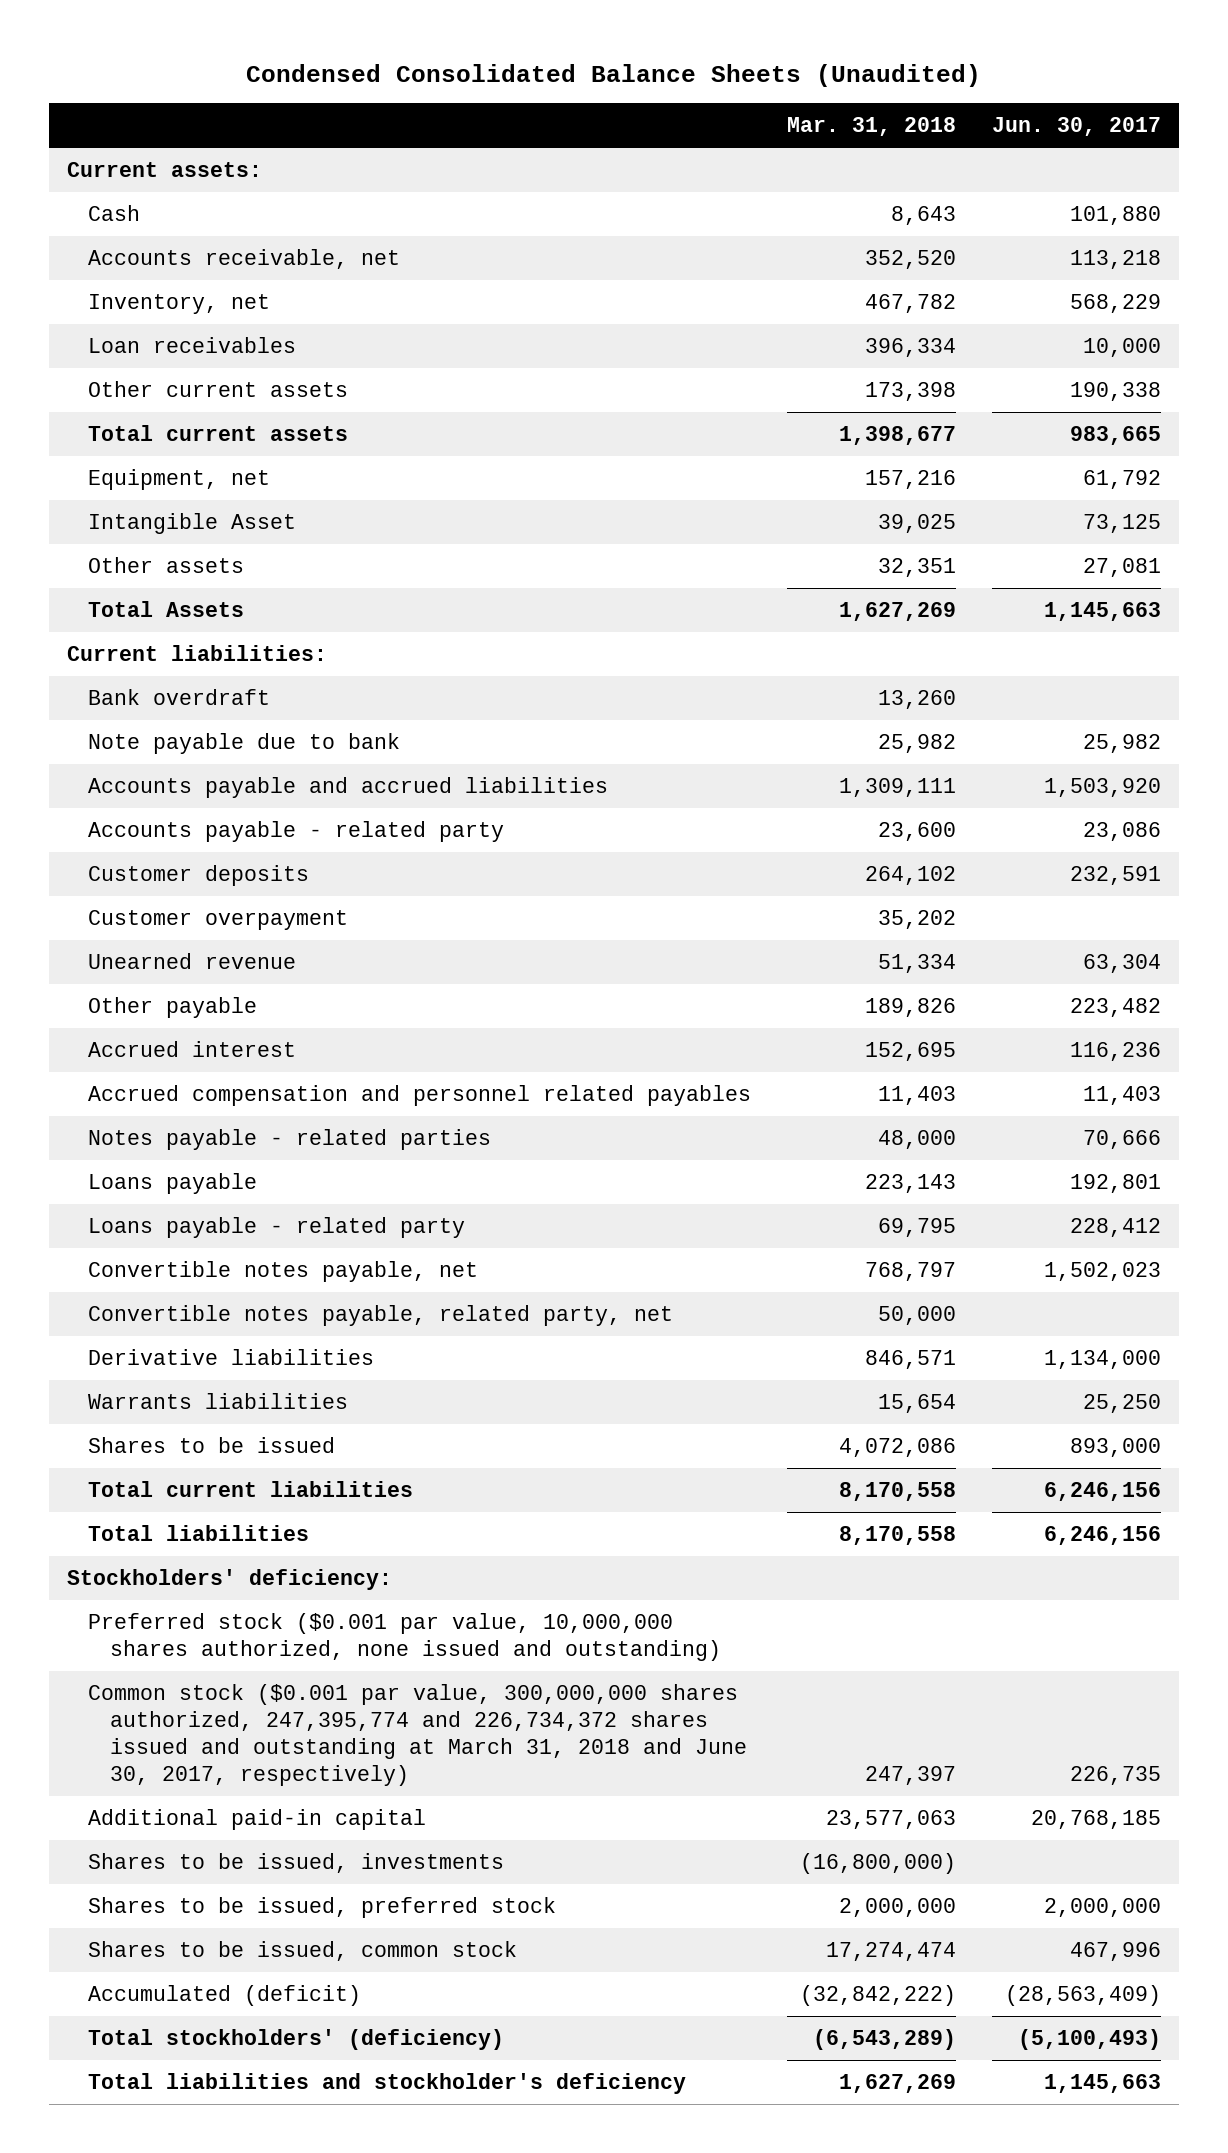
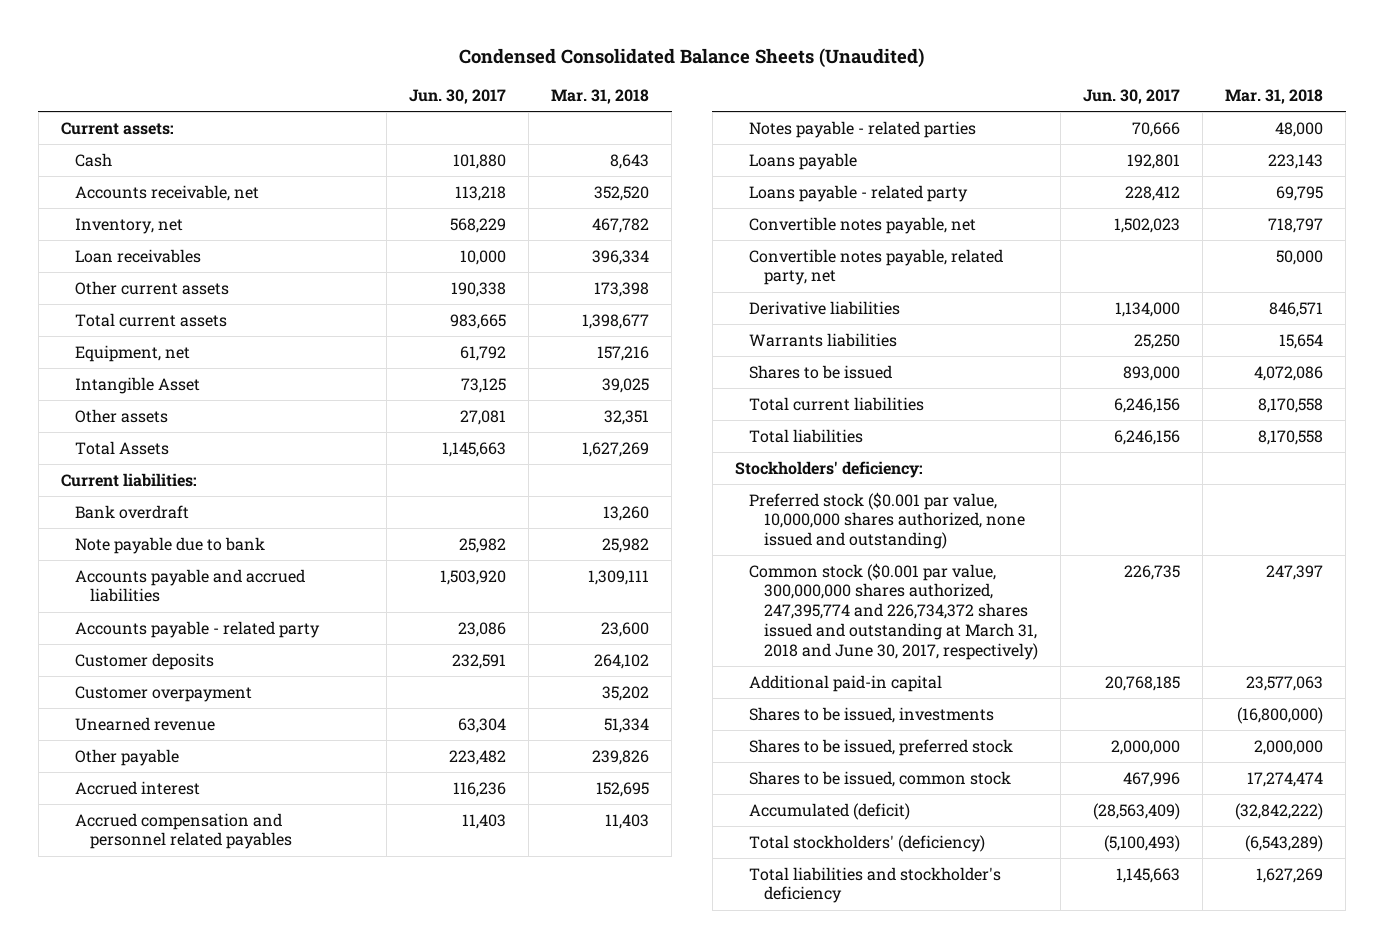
[865,998,957,1018] 189,826 -> [592,749,650,765] 239,826
[865,1262,957,1282] 768,797 -> [1268,217,1324,233] 718,797

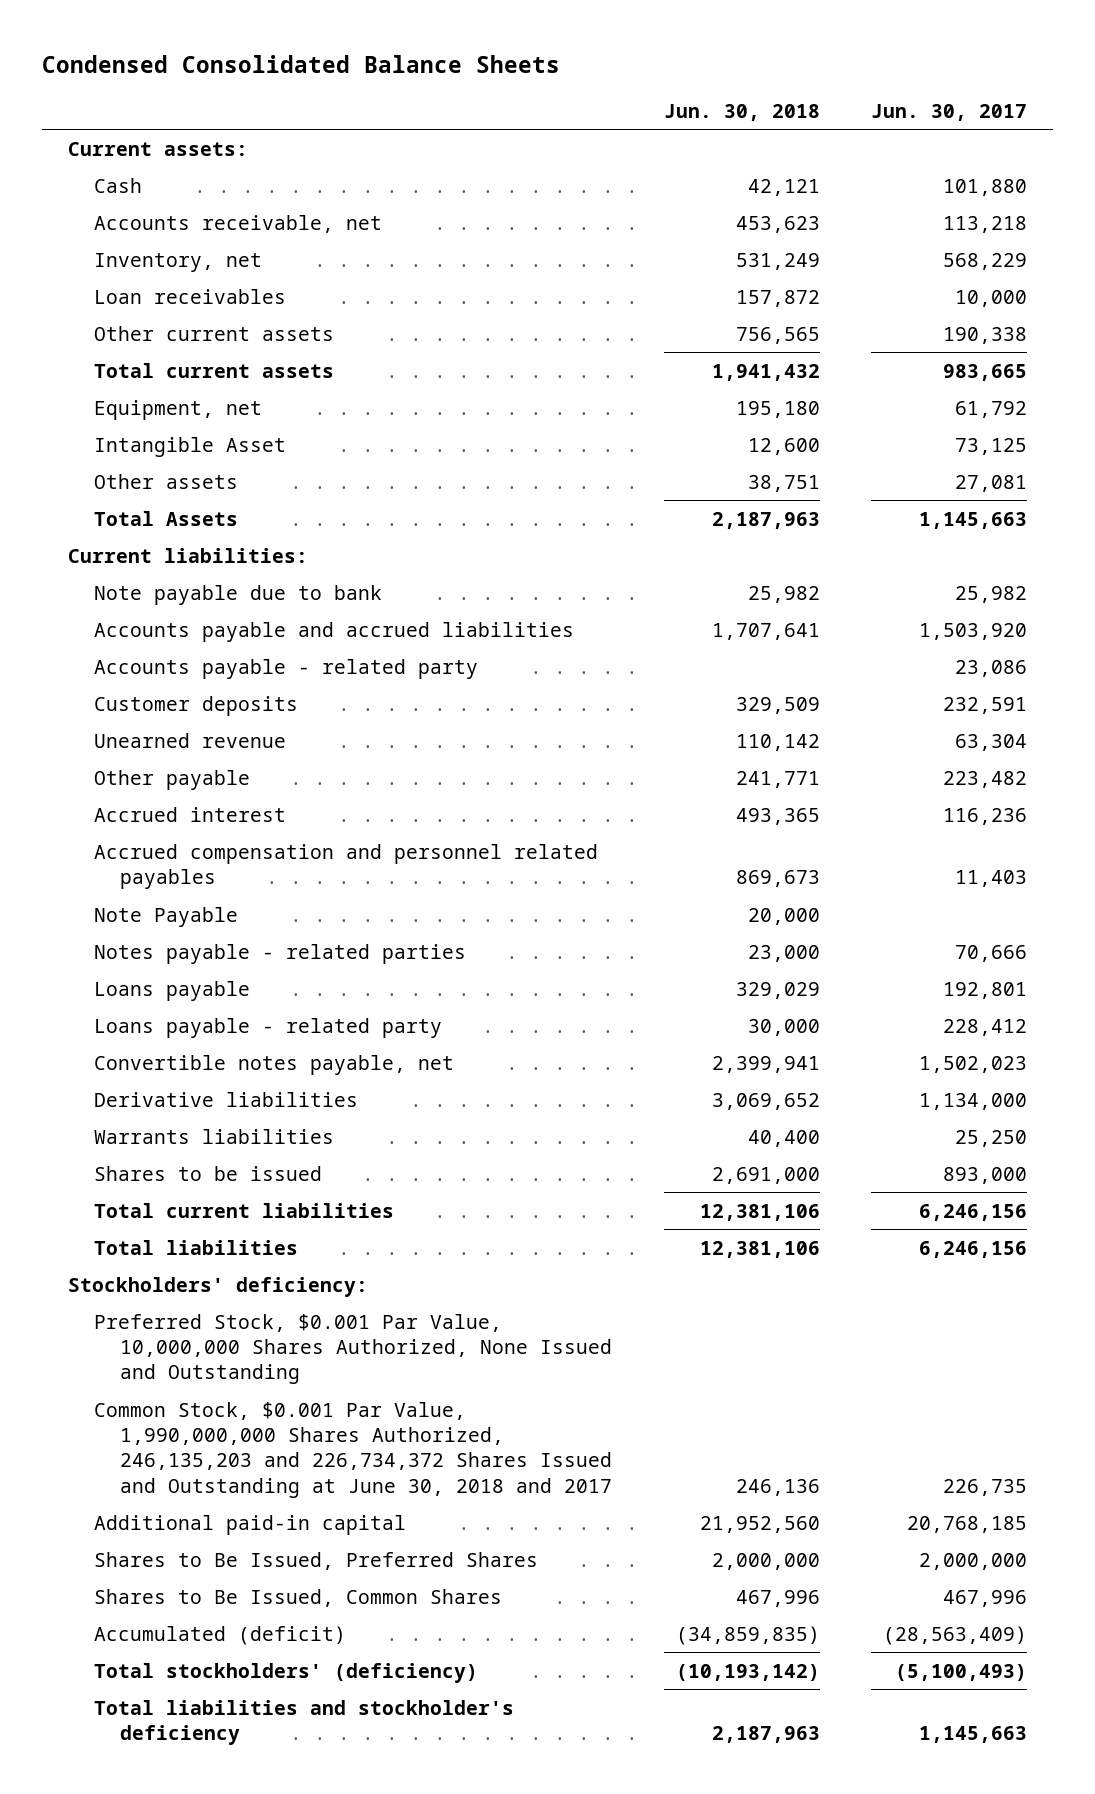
[458,48,924,69] Condensed Consolidated Balance Sheets (Unaudited) -> [42,54,561,73] Condensed Consolidated Balance Sheets
[551,88,650,104] Mar. 31, 2018 -> none
none -> [663,103,820,121] Jun. 30, 2018
[75,504,190,519] Bank overdraft -> none
[75,685,253,702] Customer overpayment -> none
none -> [93,906,238,927] Note Payable
[749,248,1004,286] Convertible notes payable, related party, net -> none
[749,491,1025,550] Preferred stock ($0.001 par value, 10,000,000 shares authorized, none issued and outstanding) -> [93,1313,612,1385] Preferred Stock, $0.001 Par Value, 10,000,000 Shares Authorized, None Issued and Outstanding
[749,562,1038,660] Common stock ($0.001 par value, 300,000,000 shares authorized, 247,395,774 and 226,734,372 shares issued and outstanding at March 31, 2018 and June 30, 2017, respectively) -> [93,1401,612,1498] Common Stock, $0.001 Par Value, 1,990,000,000 Shares Authorized, 246,135,203 and 226,734,372 Shares Issued and Outstanding at June 30, 2018 and 2017
[749,706,995,723] Shares to be issued, investments -> none
[749,738,1014,756] Shares to be issued, preferred stock -> [93,1551,538,1570] Shares to Be Issued, Preferred Shares
[749,770,1012,787] Shares to be issued, common stock -> [93,1588,502,1607] Shares to Be Issued, Common Shares

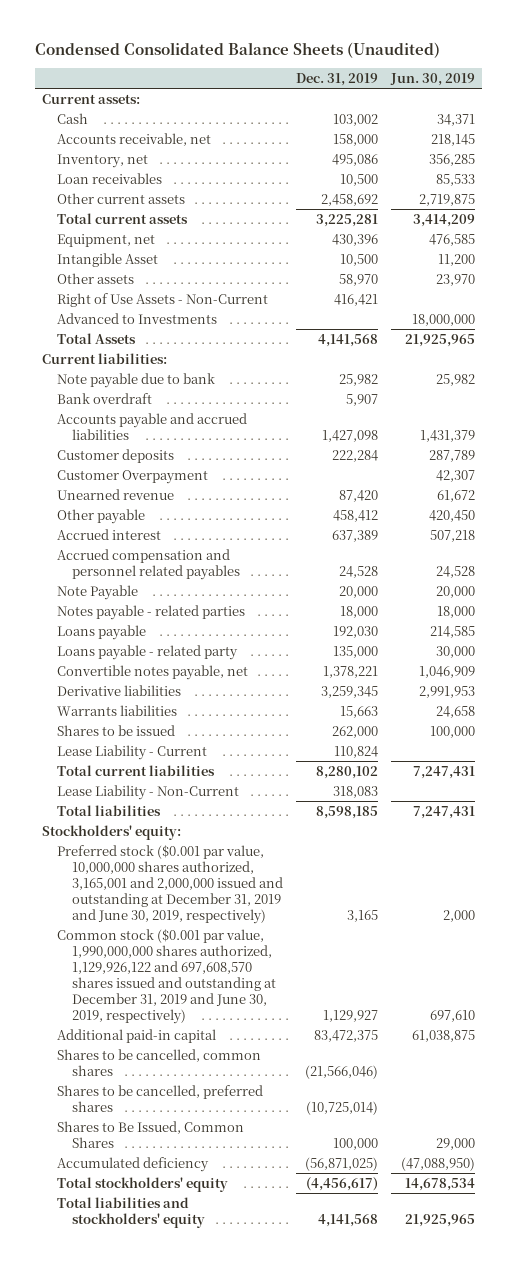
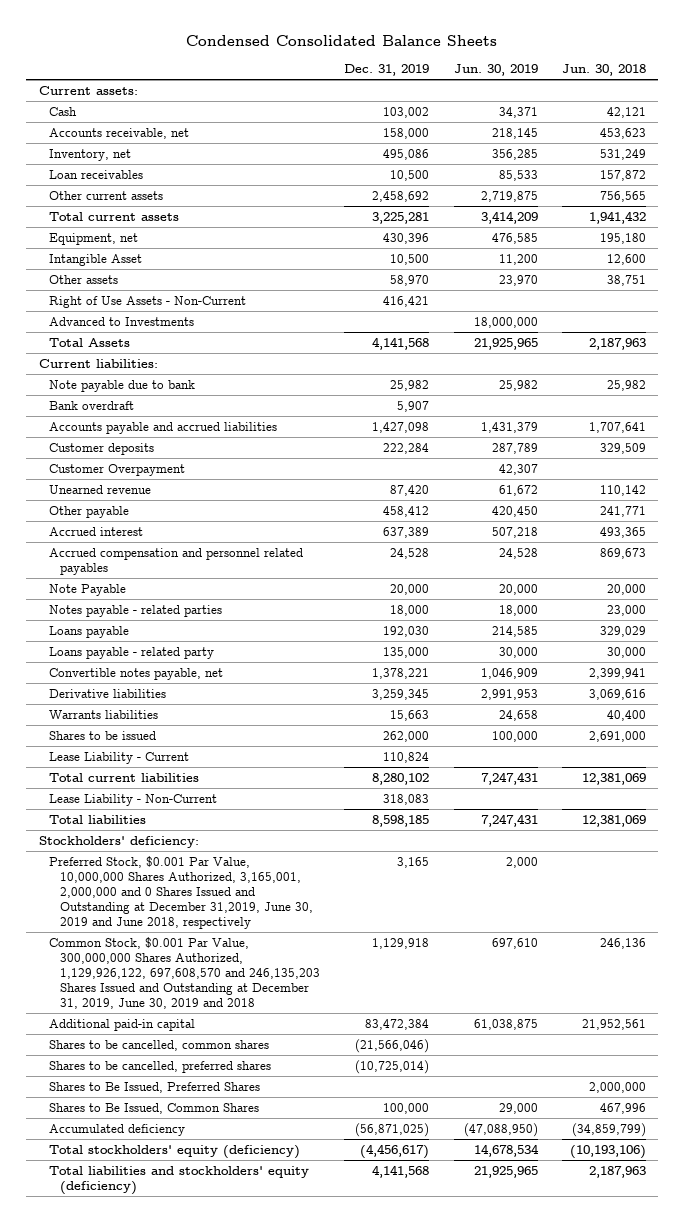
[35,42,441,59] Condensed Consolidated Balance Sheets (Unaudited) -> [186,34,498,46] Condensed Consolidated Balance Sheets
none -> [562,63,647,76] Jun. 30, 2018
[41,824,181,840] Stockholders' equity: -> [38,835,199,848] Stockholders' deficiency:
[56,844,283,924] Preferred stock ($0.001 par value, 10,000,000 shares authorized, 3,165,001 and 2,000,000 issued and outstanding at December 31, 2019 and June 30, 2019, respectively) -> [49,855,313,929] Preferred Stock, $0.001 Par Value, 10,000,000 Shares Authorized, 3,165,001, 2,000,000 and 0 Shares Issued and Outstanding at December 31,2019, June 30, 2019 and June 2018, respectively
[56,928,276,1024] Common stock ($0.001 par value, 1,990,000,000 shares authorized, 1,129,926,122 and 697,608,570 shares issued and outstanding at December 31, 2019 and June 30, 2019, respectively) -> [49,936,320,1009] Common Stock, $0.001 Par Value, 300,000,000 Shares Authorized, 1,129,926,122, 697,608,570 and 246,135,203 Shares Issued and Outstanding at December 31, 2019, June 30, 2019 and 2018
[322,1009,378,1022] 1,129,927 -> [372,937,430,949] 1,129,918
[313,1029,378,1042] 83,472,375 -> [365,1018,430,1030] 83,472,384
none -> [49,1081,261,1093] Shares to Be Issued, Preferred Shares
[56,1176,228,1192] Total stockholders' equity -> [49,1144,301,1159] Total stockholders' equity (deficiency)
[56,1196,205,1228] Total liabilities and stockholders' equity -> [49,1165,310,1195] Total liabilities and stockholders' equity (deficiency)

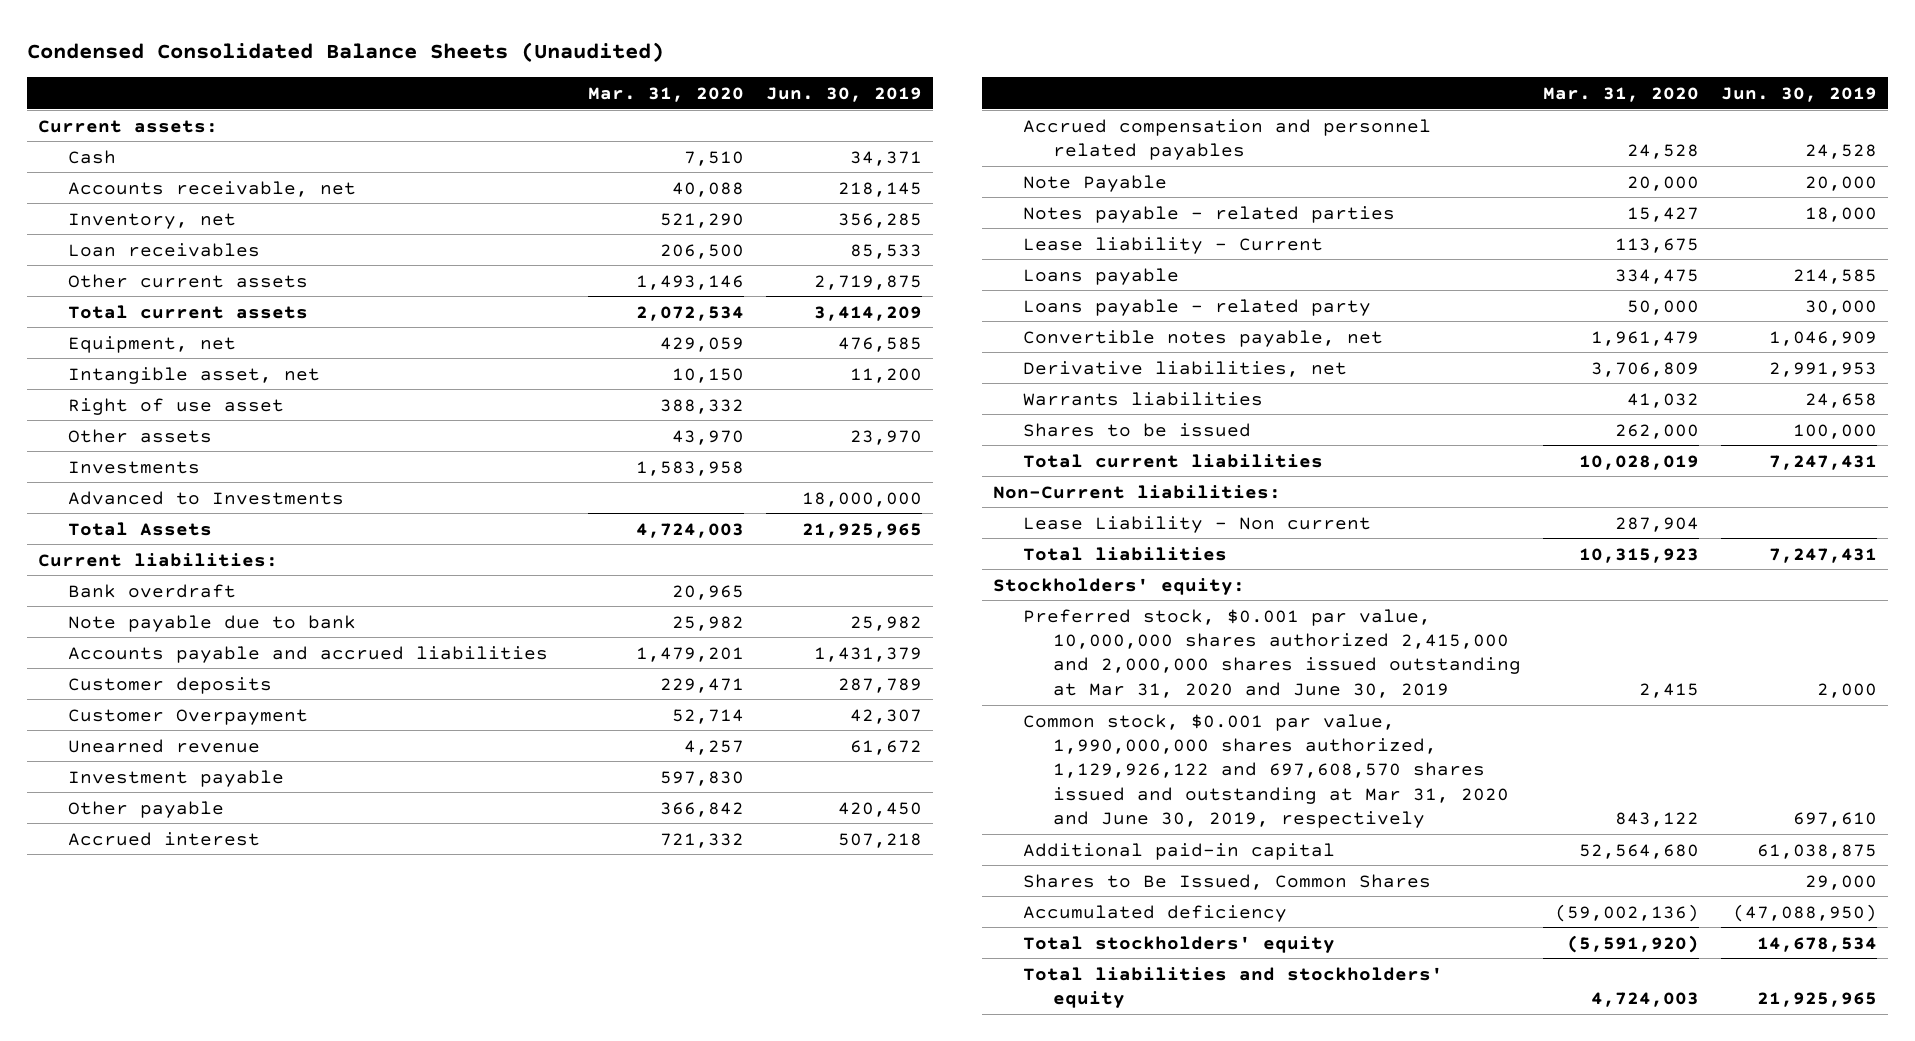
[186,34,498,46] Condensed Consolidated Balance Sheets -> [27,41,665,62] Condensed Consolidated Balance Sheets (Unaudited)
[344,63,430,76] Dec. 31, 2019 -> none
[562,63,647,76] Jun. 30, 2018 -> none
none -> [587,86,744,102] Mar. 31, 2020
[49,253,143,266] Intangible Asset -> [68,366,321,384] Intangible asset, net
none -> [68,397,285,415] Right of use asset
[49,295,247,308] Right of Use Assets - Non-Current -> none
none -> [68,460,201,474] Investments
[49,379,196,392] Note payable due to bank -> [68,614,357,632] Note payable due to bank
none -> [68,769,285,787] Investment payable
none -> [1022,236,1323,254] Lease liability - Current
[49,688,167,698] Derivative liabilities -> [1022,360,1347,377] Derivative liabilities, net
[49,751,190,764] Lease Liability - Current -> none
none -> [993,484,1282,499] Non-Current liabilities:
[49,793,218,806] Lease Liability - Non-Current -> [1022,515,1371,533] Lease Liability - Non current
[38,835,199,848] Stockholders' deficiency: -> [993,577,1246,595] Stockholders' equity:
[49,855,313,929] Preferred Stock, $0.001 Par Value, 10,000,000 Shares Authorized, 3,165,001, 2,000,000 and 0 Shares Issued and Outstanding at December 31,2019, June 30, 2019 and June 2018, respectively -> [1022,608,1521,698] Preferred stock, $0.001 par value, 10,000,000 shares authorized 2,415,000 and 2,000,000 shares issued outstanding at Mar 31, 2020 and June 30, 2019
[49,936,320,1009] Common Stock, $0.001 Par Value, 300,000,000 Shares Authorized, 1,129,926,122, 697,608,570 and 246,135,203 Shares Issued and Outstanding at December 31, 2019, June 30, 2019 and 2018 -> [1022,713,1509,829] Common stock, $0.001 par value, 1,990,000,000 shares authorized, 1,129,926,122 and 697,608,570 shares issued and outstanding at Mar 31, 2020 and June 30, 2019, respectively
[49,1039,270,1051] Shares to be cancelled, common shares -> none
[49,1060,272,1073] Shares to be cancelled, preferred shares -> none
[49,1081,261,1093] Shares to Be Issued, Preferred Shares -> none
[49,1144,301,1159] Total stockholders' equity (deficiency) -> [1022,935,1335,953] Total stockholders' equity
[49,1165,310,1195] Total liabilities and stockholders' equity (deficiency) -> [1022,966,1443,1008] Total liabilities and stockholders' equity

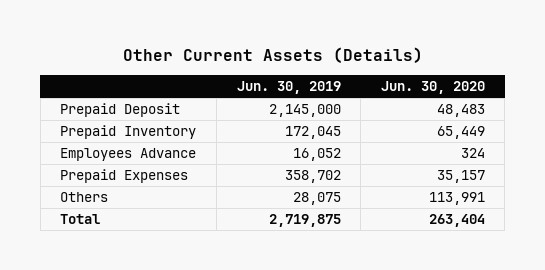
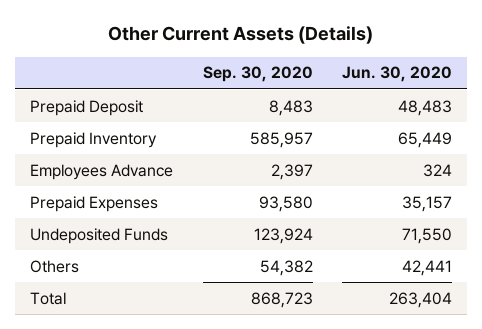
[236,81,341,95] Jun. 30, 2019 -> none
none -> [202,66,313,83] Sep. 30, 2020
none -> [30,227,169,244] Undeposited Funds
[428,192,485,206] 113,991 -> [402,259,453,276] 42,441

